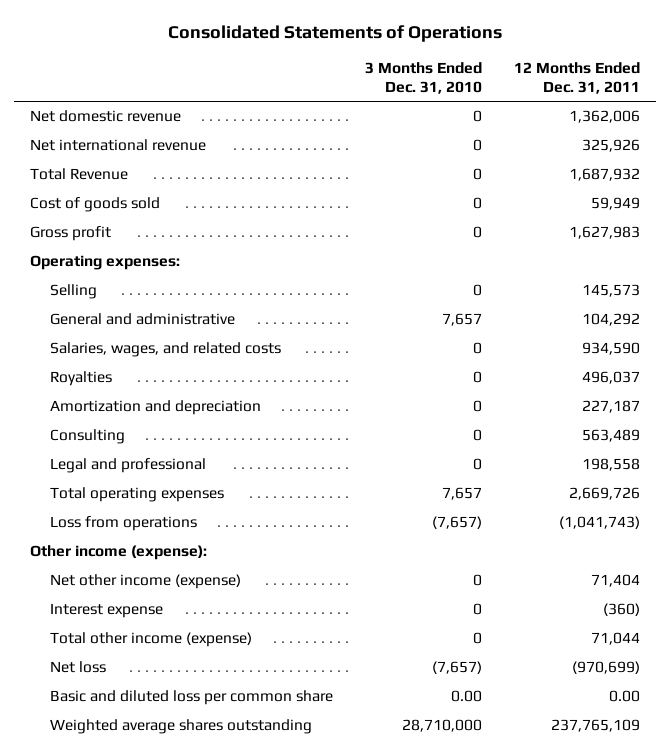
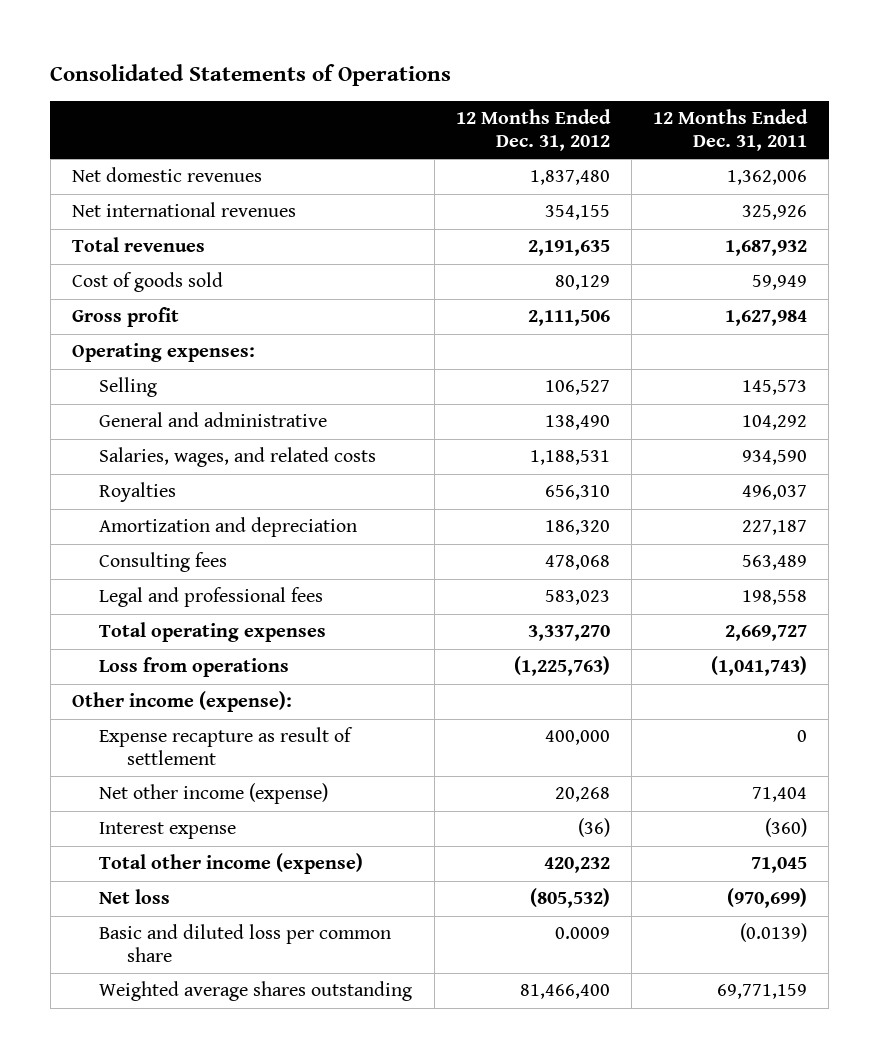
[365,61,483,94] 3 Months Ended Dec. 31, 2010 -> none
none -> [455,109,611,151] 12 Months Ended Dec. 31, 2012
[29,110,181,123] Net domestic revenue -> [71,167,262,183] Net domestic revenues
[29,139,206,152] Net international revenue -> [71,202,296,218] Net international revenues
[29,168,128,181] Total Revenue -> [71,237,205,253] Total revenues
[569,226,641,240] 1,627,983 -> [725,310,808,327] 1,627,984
[49,429,125,445] Consulting -> [99,552,228,573] Consulting fees
[49,458,206,474] Legal and professional -> [99,587,324,608] Legal and professional fees
[569,487,641,501] 2,669,726 -> [725,625,808,642] 2,669,727
none -> [99,727,354,766] Expense recapture as result of settlement
[591,632,641,646] 71,044 -> [751,857,808,874] 71,045
[609,690,641,703] 0.00 -> [740,923,808,943] (0.0139)
[551,719,641,733] 237,765,109 -> [717,984,808,1000] 69,771,159

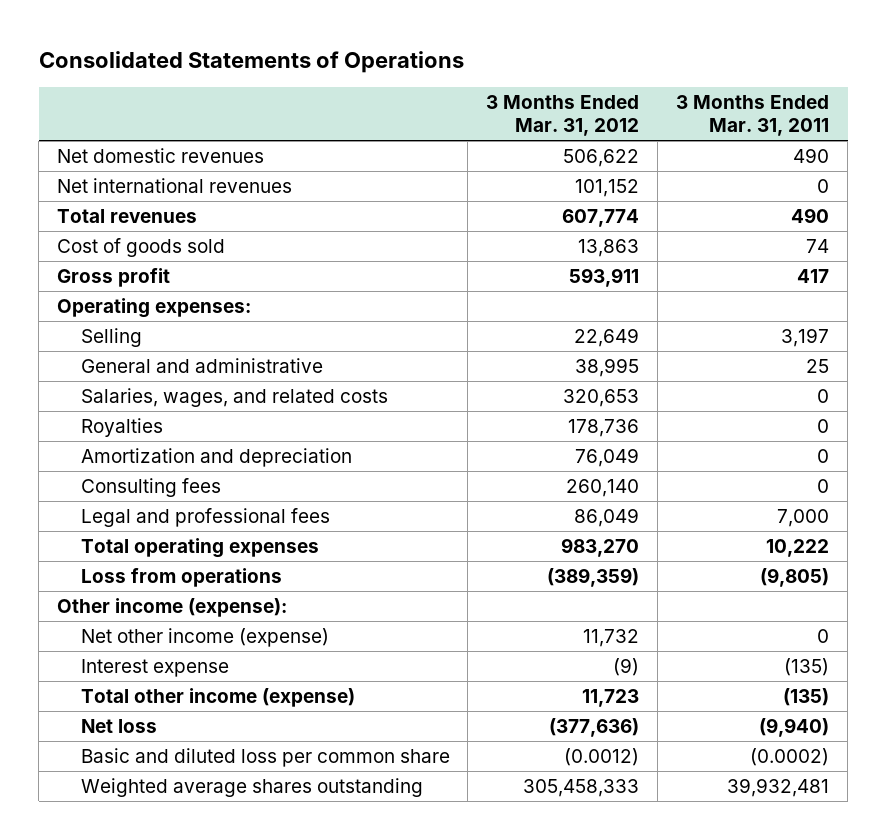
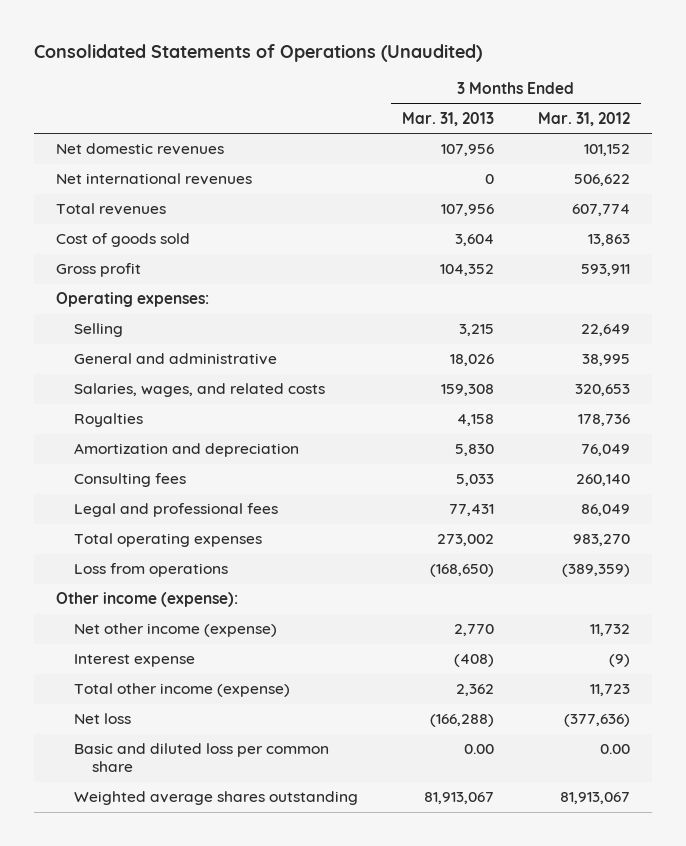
[38,51,464,74] Consolidated Statements of Operations -> [34,44,483,63] Consolidated Statements of Operations (Unaudited)
[676,94,830,137] 3 Months Ended Mar. 31, 2011 -> none
none -> [401,111,494,126] Mar. 31, 2013
[563,148,640,167] 506,622 -> [583,144,630,157] 101,152
[575,178,640,197] 101,152 -> [573,174,630,187] 506,622
[564,747,640,766] (0.0012) -> [599,744,630,755] 0.00
[523,778,640,797] 305,458,333 -> [559,792,630,805] 81,913,067

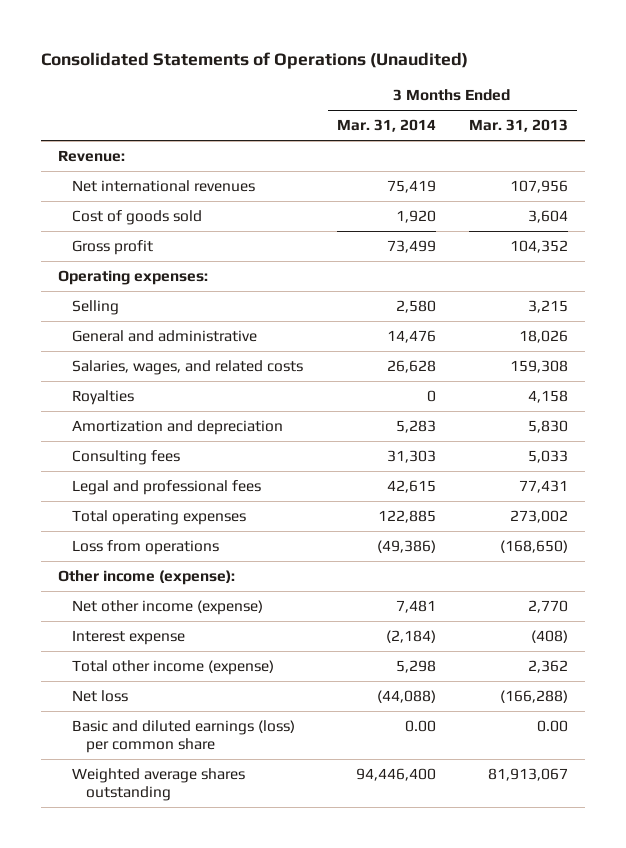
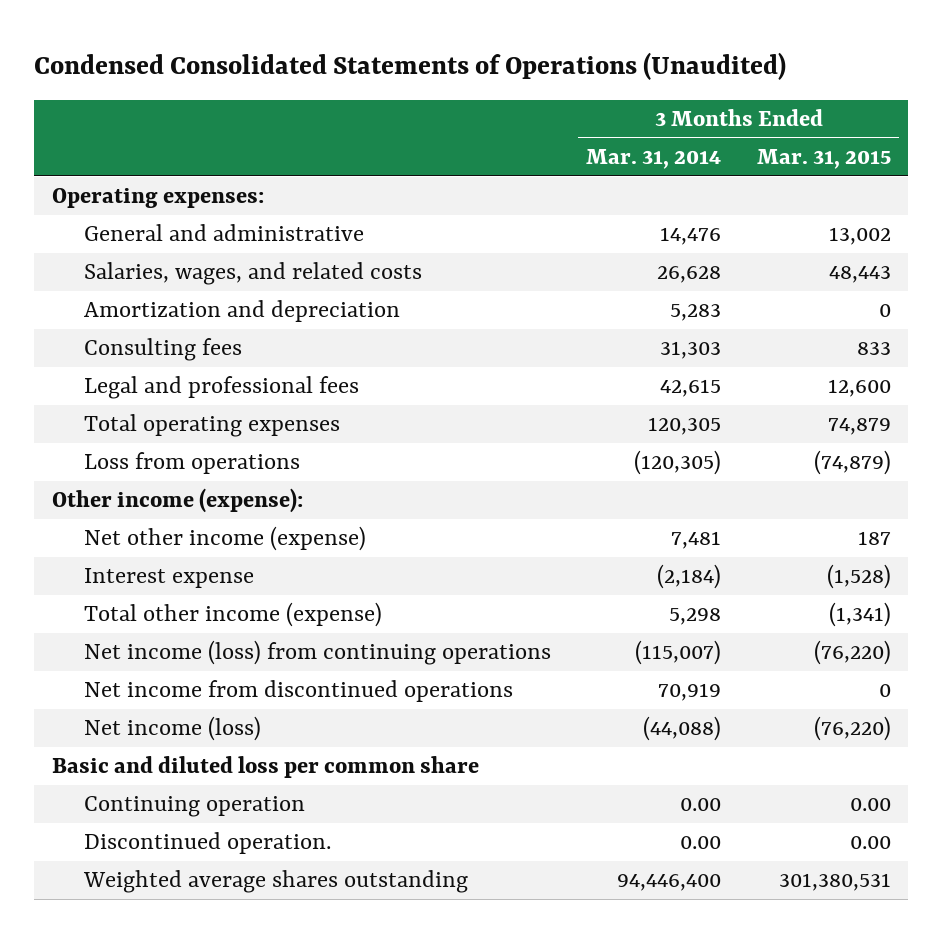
[41,52,469,70] Consolidated Statements of Operations (Unaudited) -> [34,52,787,81] Condensed Consolidated Statements of Operations (Unaudited)
[469,119,569,133] Mar. 31, 2013 -> none
none -> [756,149,891,170] Mar. 31, 2015
[58,149,126,162] Revenue: -> none
[71,179,255,192] Net international revenues -> none
[71,209,202,225] Cost of goods sold -> none
[71,239,153,255] Gross profit -> none
[71,299,119,315] Selling -> none
[71,389,134,405] Royalties -> none
[377,509,436,523] 122,885 -> [648,417,722,436] 120,305
[376,539,436,553] (49,386) -> [634,450,722,476] (120,305)
none -> [84,640,552,666] Net income (loss) from continuing operations
none -> [84,680,514,703] Net income from discontinued operations
[71,689,128,702] Net loss -> [84,716,262,742] Net income (loss)
none -> [51,756,479,779] Basic and diluted loss per common share
[71,719,295,753] Basic and diluted earnings (loss) per common share -> [84,796,306,818] Continuing operation
none -> [84,832,332,855] Discontinued operation.

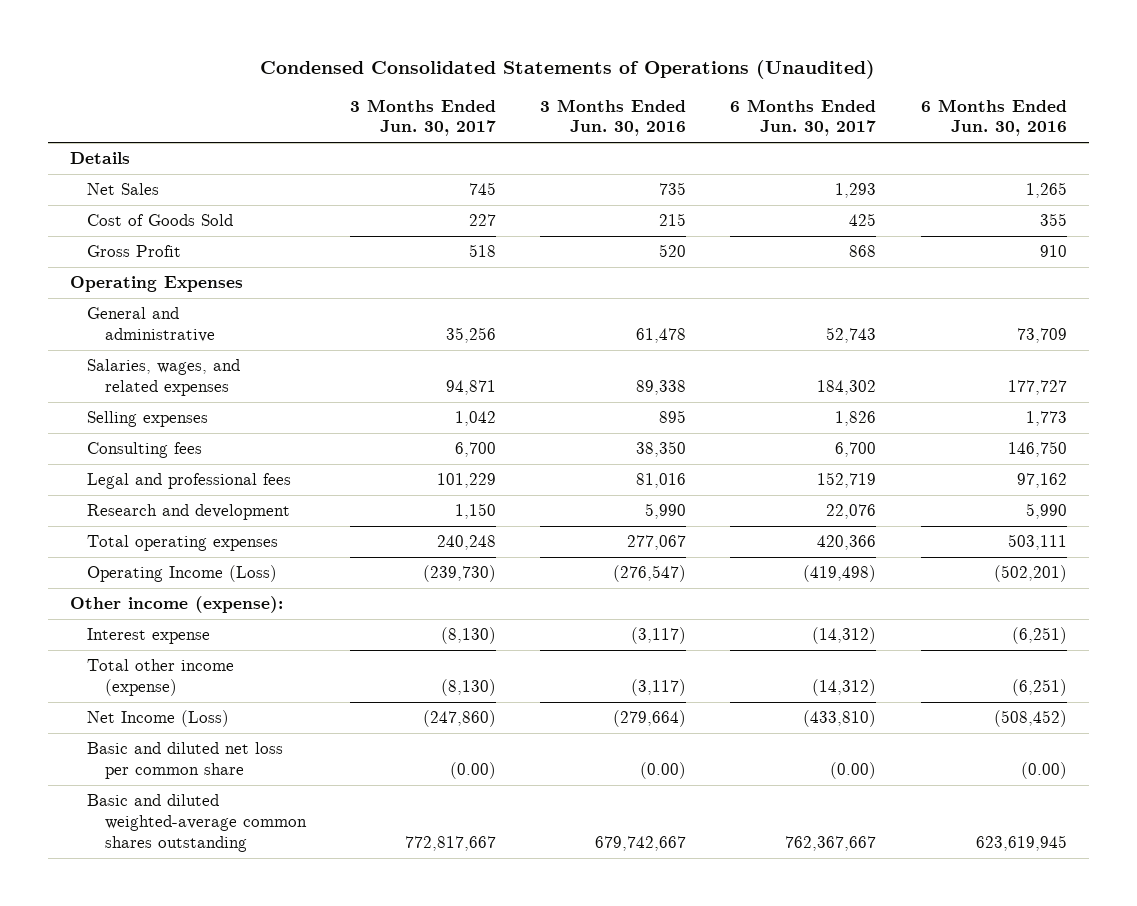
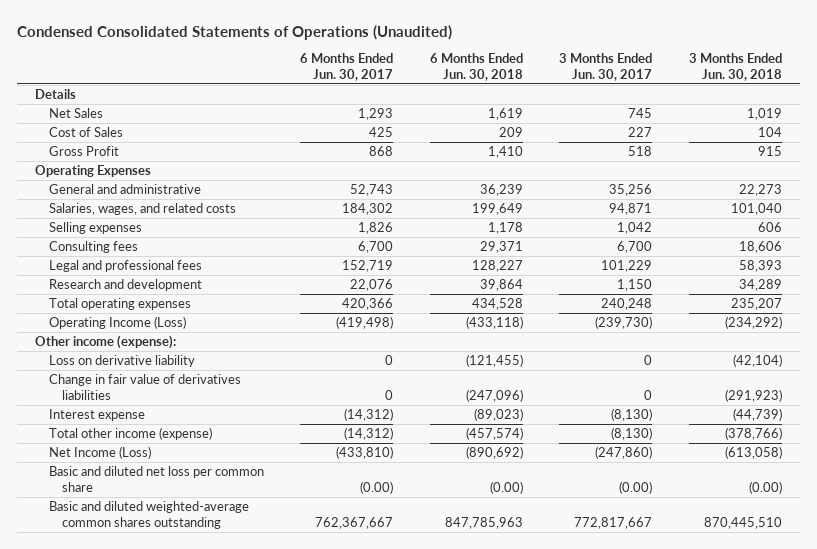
[540,98,687,137] 3 Months Ended Jun. 30, 2016 -> none
[920,98,1067,137] 6 Months Ended Jun. 30, 2016 -> none
none -> [429,53,523,82] 6 Months Ended Jun. 30, 2018
none -> [689,53,783,82] 3 Months Ended Jun. 30, 2018
[87,214,234,227] Cost of Goods Sold -> [48,127,123,138] Cost of Sales
[87,359,241,397] Salaries, wages, and related expenses -> [48,203,236,216] Salaries, wages, and related costs
none -> [48,355,195,368] Loss on derivative liability
none -> [48,374,241,400] Change in fair value of derivatives liabilities

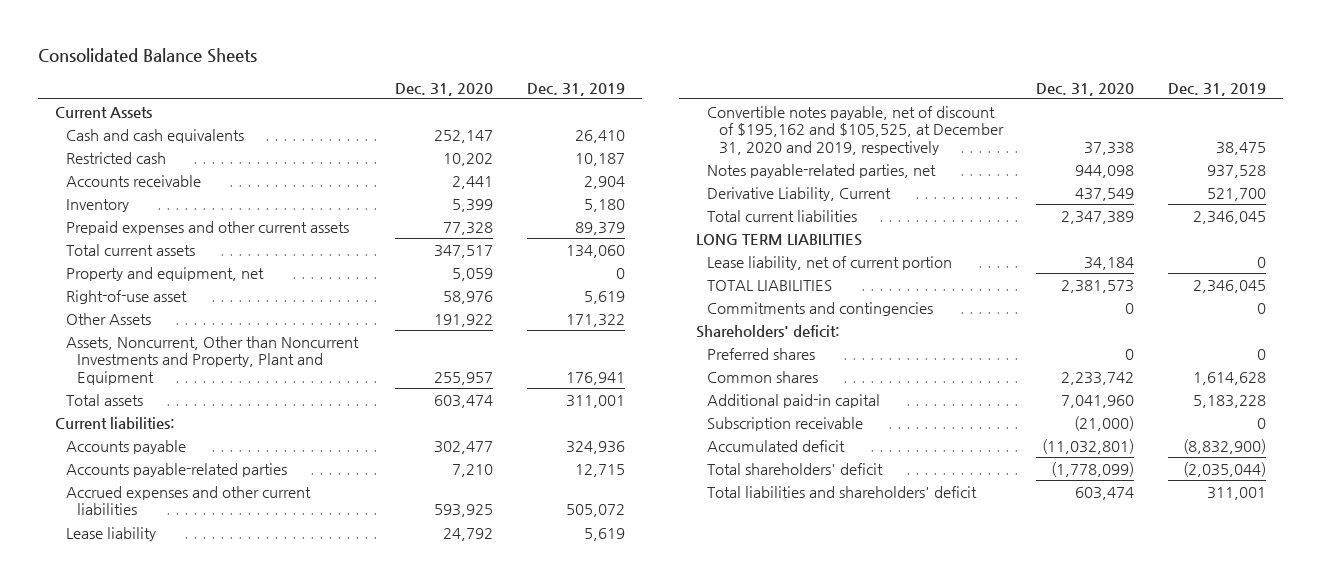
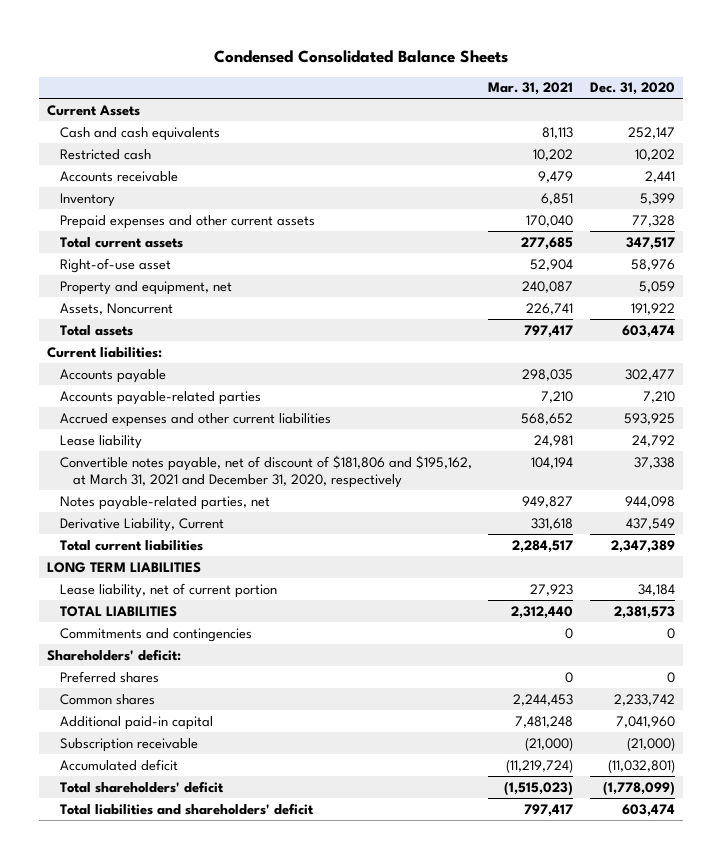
[37,47,257,63] Consolidated Balance Sheets -> [213,50,508,64] Condensed Consolidated Balance Sheets
[526,82,625,96] Dec. 31, 2019 -> none
none -> [488,82,574,96] Mar. 31, 2021
[66,335,360,386] Assets, Noncurrent, Other than Noncurrent Investments and Property, Plant and Equipment -> none
[66,266,265,281] Property and equipment, net -> [60,280,233,295] Property and equipment, net
[66,312,152,325] Other Assets -> [60,302,174,315] Assets, Noncurrent
[707,105,1004,156] Convertible notes payable, net of discount of $195,162 and $105,525, at December 31, 2020 and 2019, respectively -> [60,454,473,489] Convertible notes payable, net of discount of $181,806 and $195,162, at March 31, 2021 and December 31, 2020, respectively

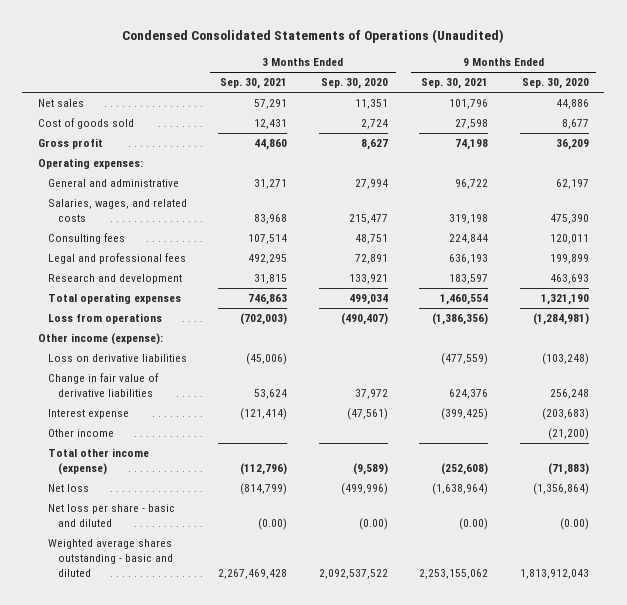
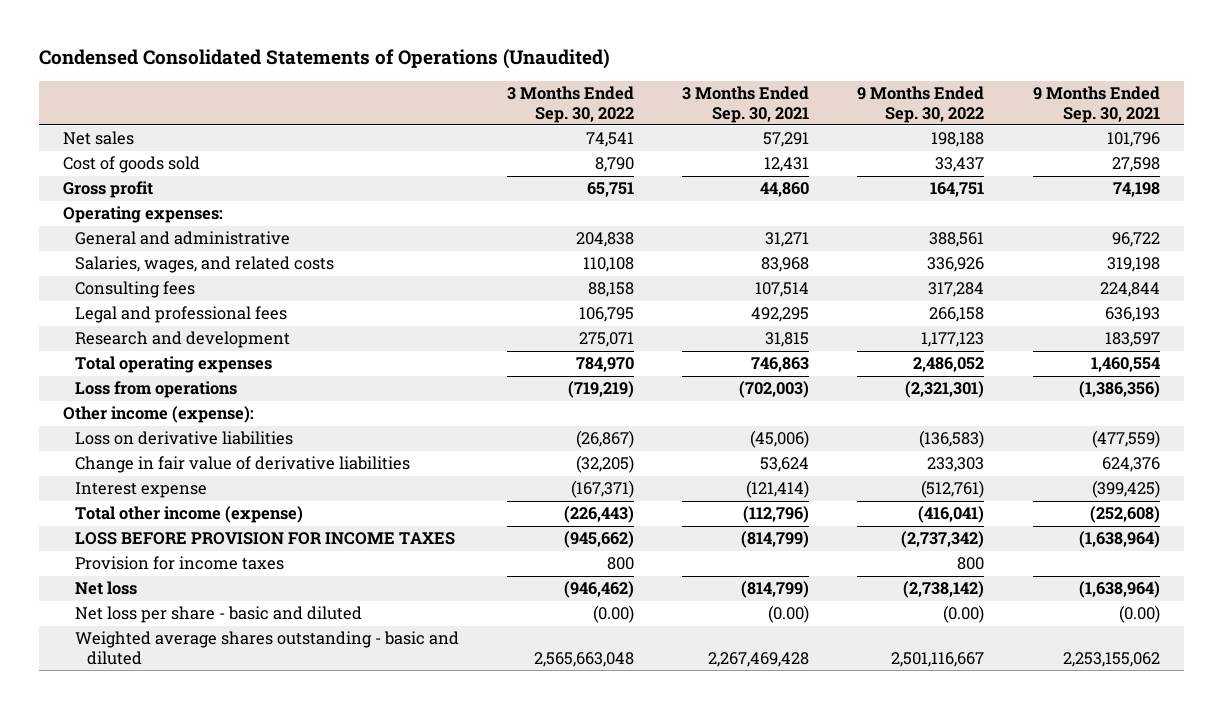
[320,78,388,90] Sep. 30, 2020 -> none
[521,78,589,90] Sep. 30, 2020 -> none
none -> [507,86,635,123] 3 Months Ended Sep. 30, 2022
none -> [857,86,985,123] 9 Months Ended Sep. 30, 2022
[47,429,114,438] Other income -> none
none -> [74,532,455,546] LOSS BEFORE PROVISION FOR INCOME TAXES
none -> [74,556,284,571] Provision for income taxes

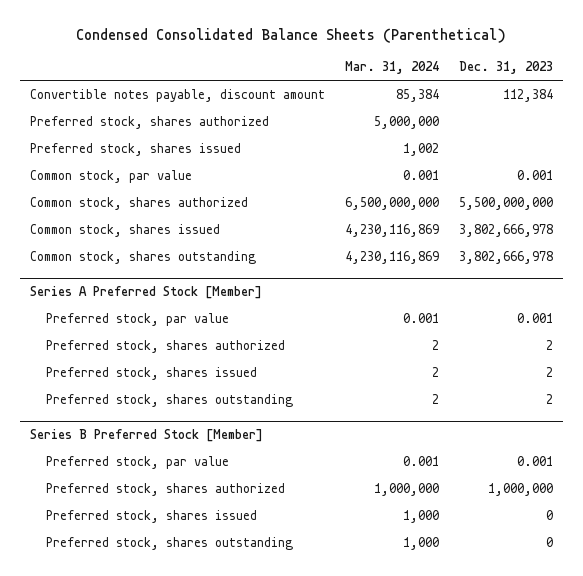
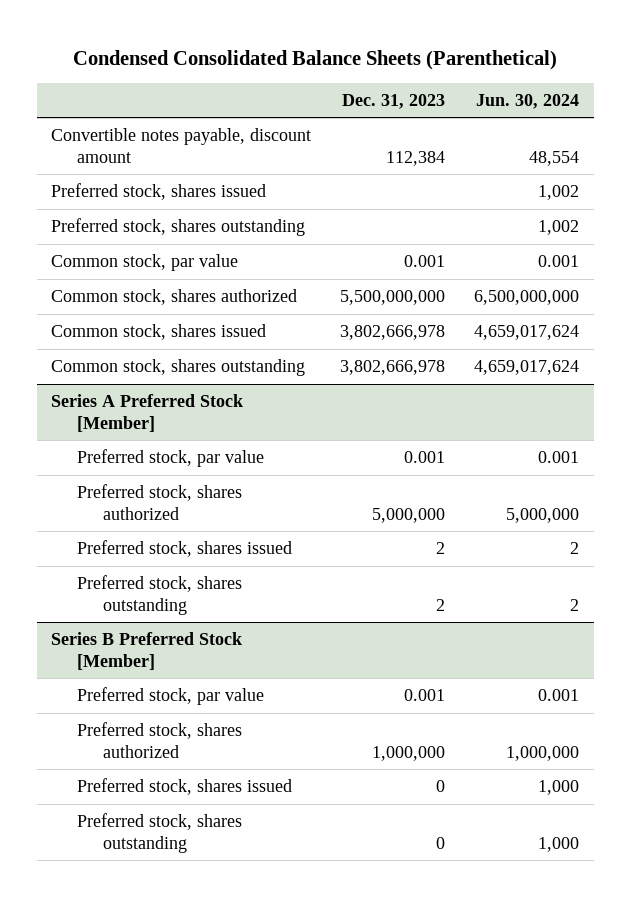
[344,61,439,75] Mar. 31, 2024 -> none
none -> [476,93,580,109] Jun. 30, 2024
[29,116,269,130] Preferred stock, shares authorized -> none
none -> [51,218,306,237] Preferred stock, shares outstanding
[545,340,553,351] 2 -> [372,507,446,523] 5,000,000

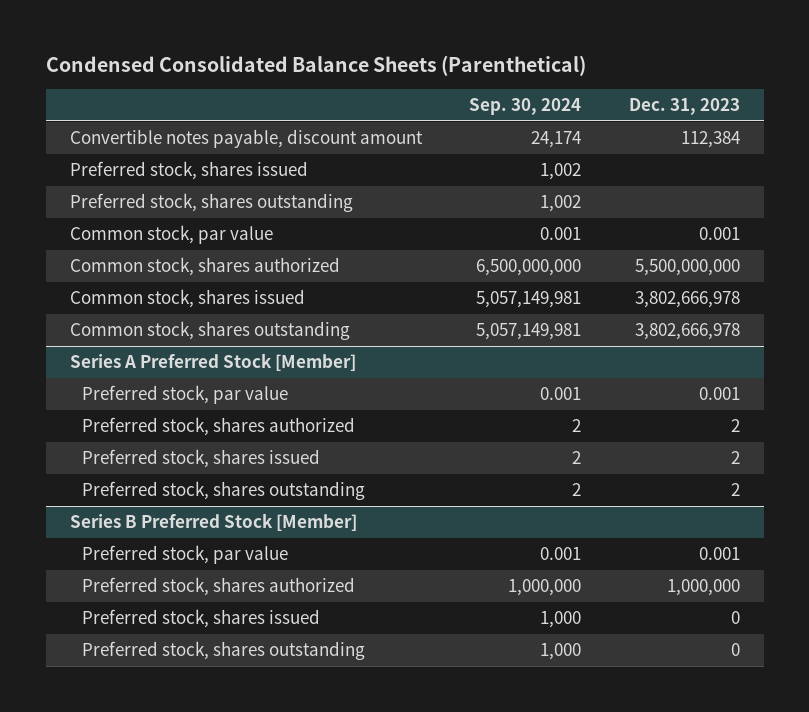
[476,93,580,109] Jun. 30, 2024 -> none
none -> [469,98,582,116] Sep. 30, 2024
[372,507,446,523] 5,000,000 -> [730,419,740,433] 2

